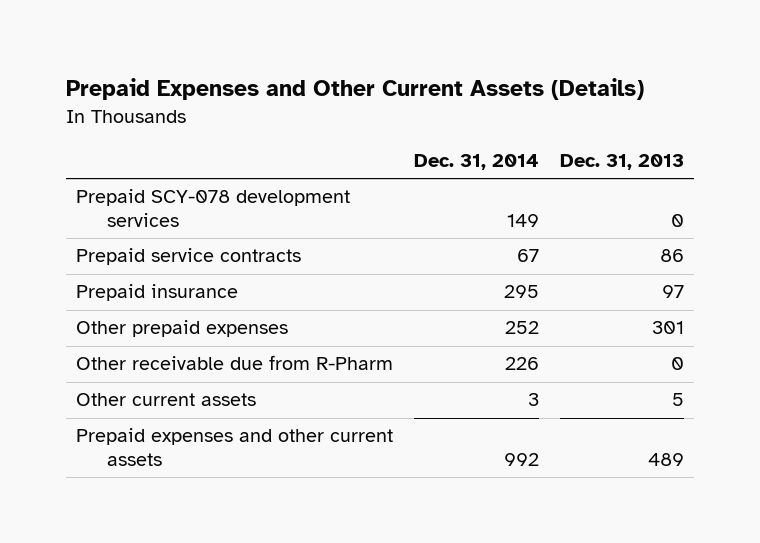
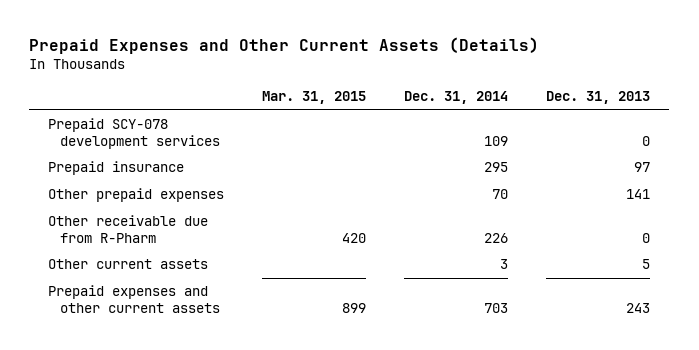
none -> [262,91,367,105] Mar. 31, 2015
[75,248,301,266] Prepaid service contracts -> none
[506,213,539,227] 149 -> [484,136,509,147] 109
[504,321,539,335] 252 -> [492,189,509,200] 70
[651,321,684,335] 301 -> [626,189,651,200] 141
[503,452,539,466] 992 -> [484,303,509,314] 703
[647,452,684,466] 489 -> [626,303,651,314] 243

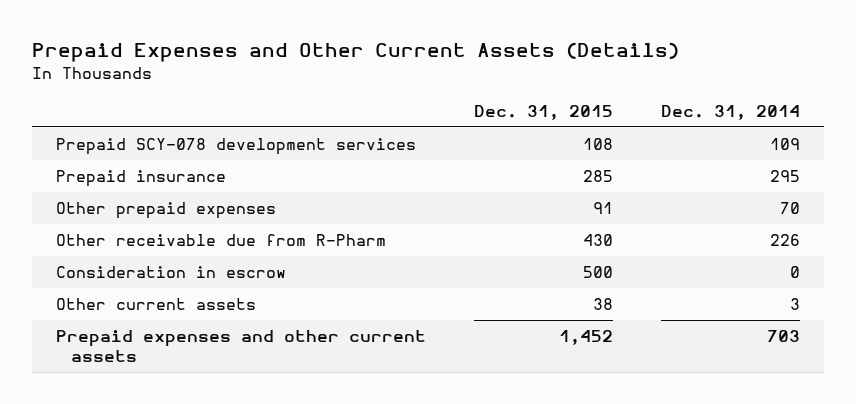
[262,91,367,105] Mar. 31, 2015 -> none
[546,91,651,105] Dec. 31, 2013 -> none
none -> [473,104,613,120] Dec. 31, 2015
none -> [56,265,287,278] Consideration in escrow

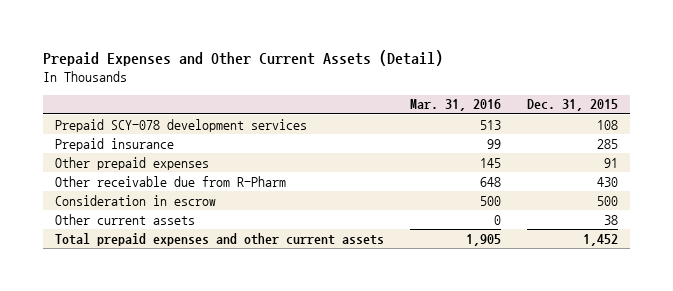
[32,42,680,63] Prepaid Expenses and Other Current Assets (Details) -> [42,50,443,67] Prepaid Expenses and Other Current Assets (Detail)
[660,104,800,120] Dec. 31, 2014 -> none
none -> [409,99,501,112] Mar. 31, 2016
[56,329,427,363] Prepaid expenses and other current assets -> [55,232,385,246] Total prepaid expenses and other current assets

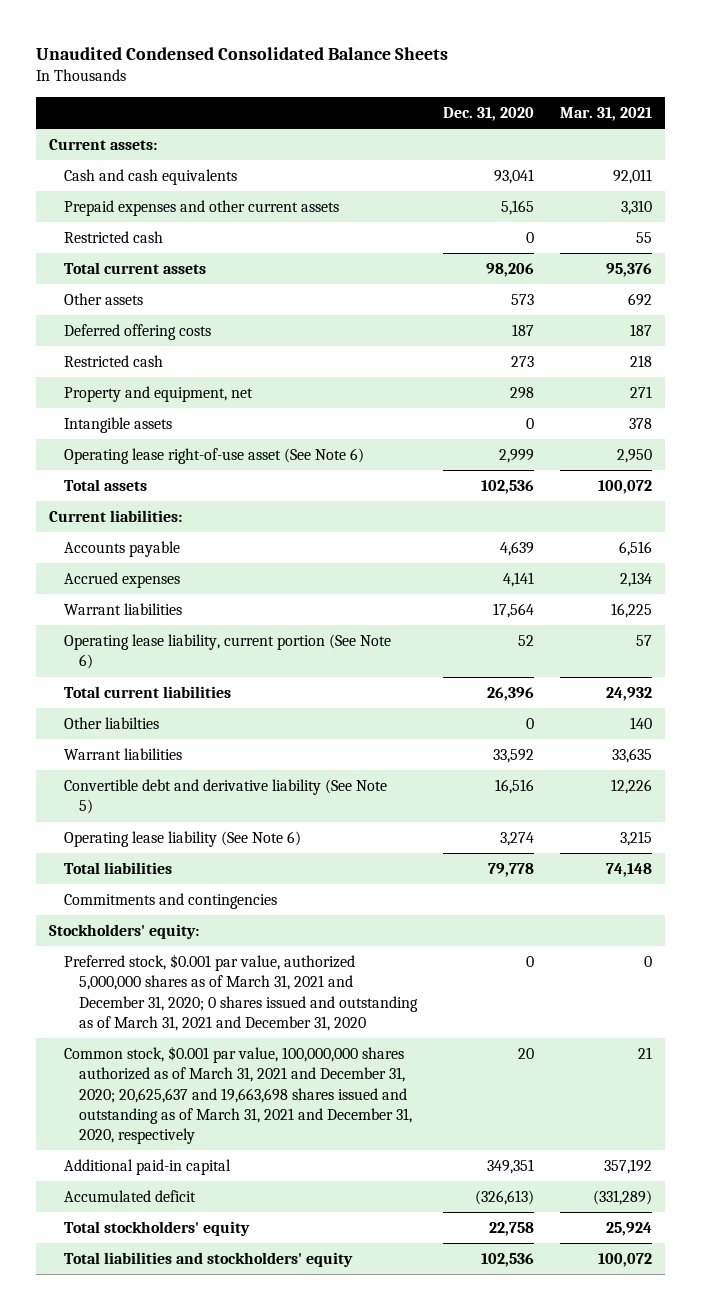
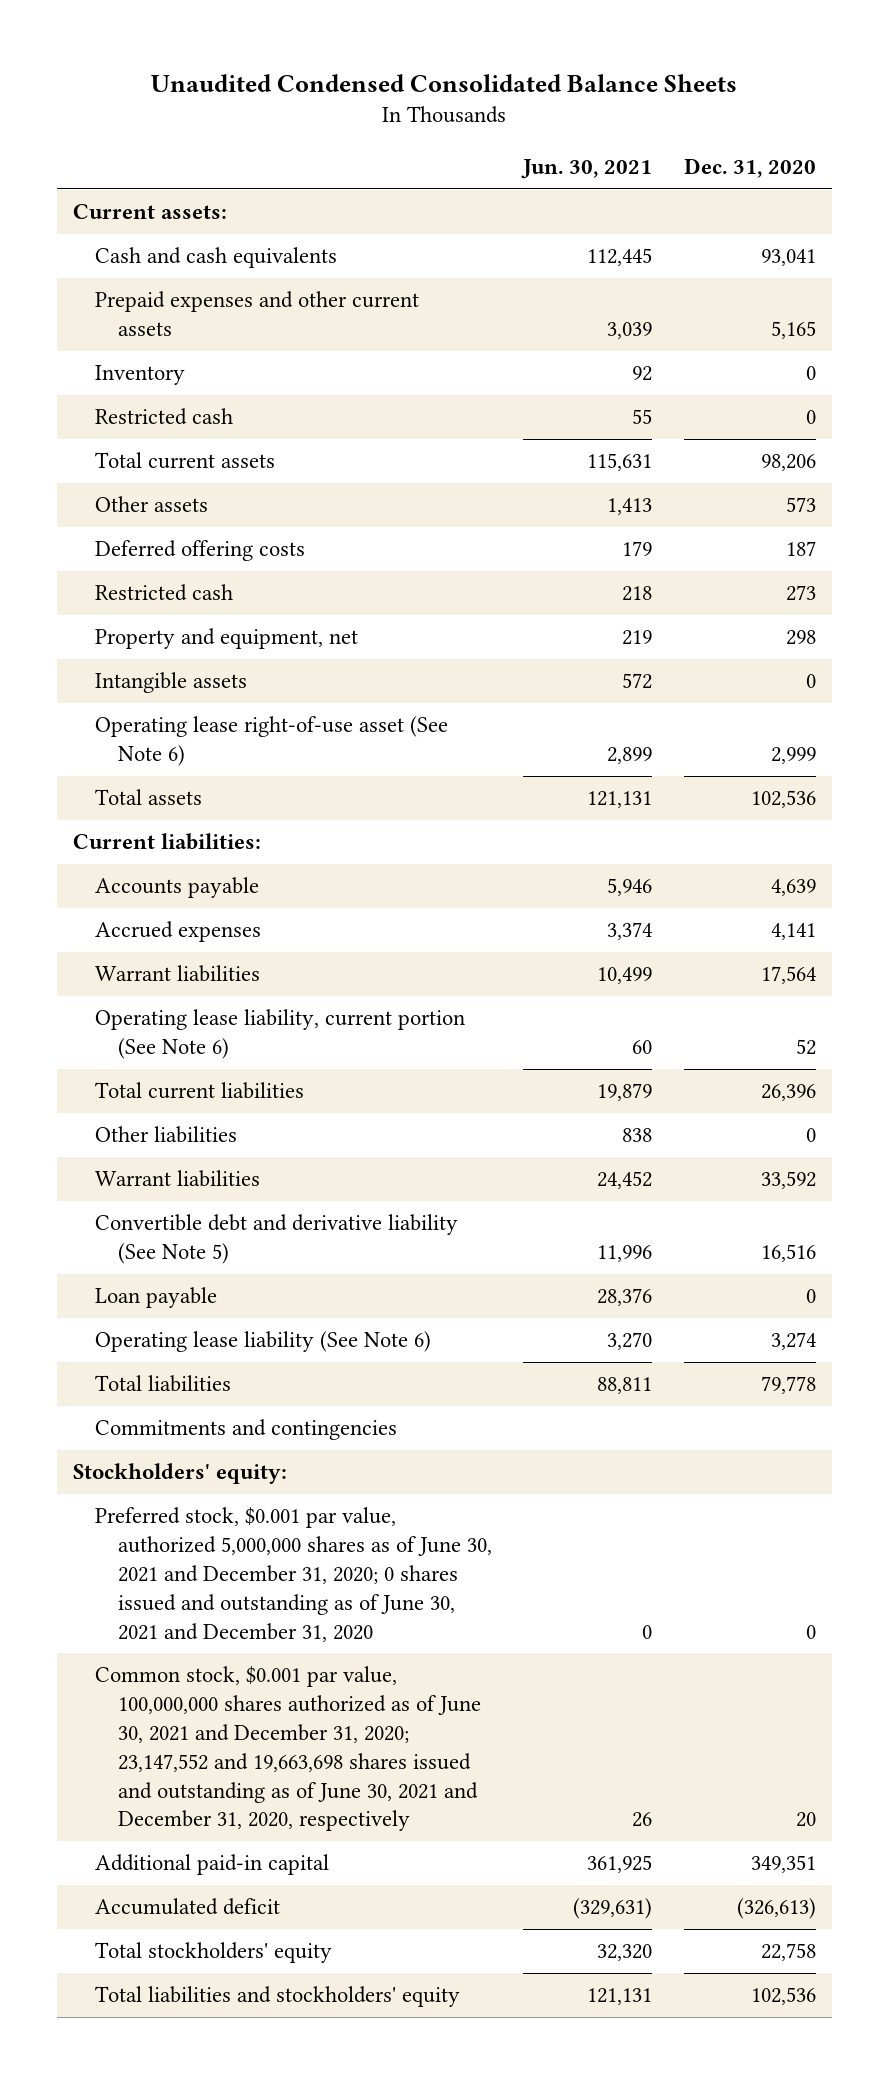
[560,106,653,121] Mar. 31, 2021 -> none
none -> [521,158,653,179] Jun. 30, 2021
none -> [95,365,186,386] Inventory
[63,717,159,730] Other liabilties -> [95,1126,238,1144] Other liabilities
none -> [95,1287,218,1309] Loan payable
[63,954,418,1031] Preferred stock, $0.001 par value, authorized 5,000,000 shares as of March 31, 2021 and December 31, 2020; 0 shares issued and outstanding as of March 31, 2021 and December 31, 2020 -> [95,1507,492,1642] Preferred stock, $0.001 par value, authorized 5,000,000 shares as of June 30, 2021 and December 31, 2020; 0 shares issued and outstanding as of June 30, 2021 and December 31, 2020
[63,1046,412,1145] Common stock, $0.001 par value, 100,000,000 shares authorized as of March 31, 2021 and December 31, 2020; 20,625,637 and 19,663,698 shares issued and outstanding as of March 31, 2021 and December 31, 2020, respectively -> [95,1666,481,1832] Common stock, $0.001 par value, 100,000,000 shares authorized as of June 30, 2021 and December 31, 2020; 23,147,552 and 19,663,698 shares issued and outstanding as of June 30, 2021 and December 31, 2020, respectively

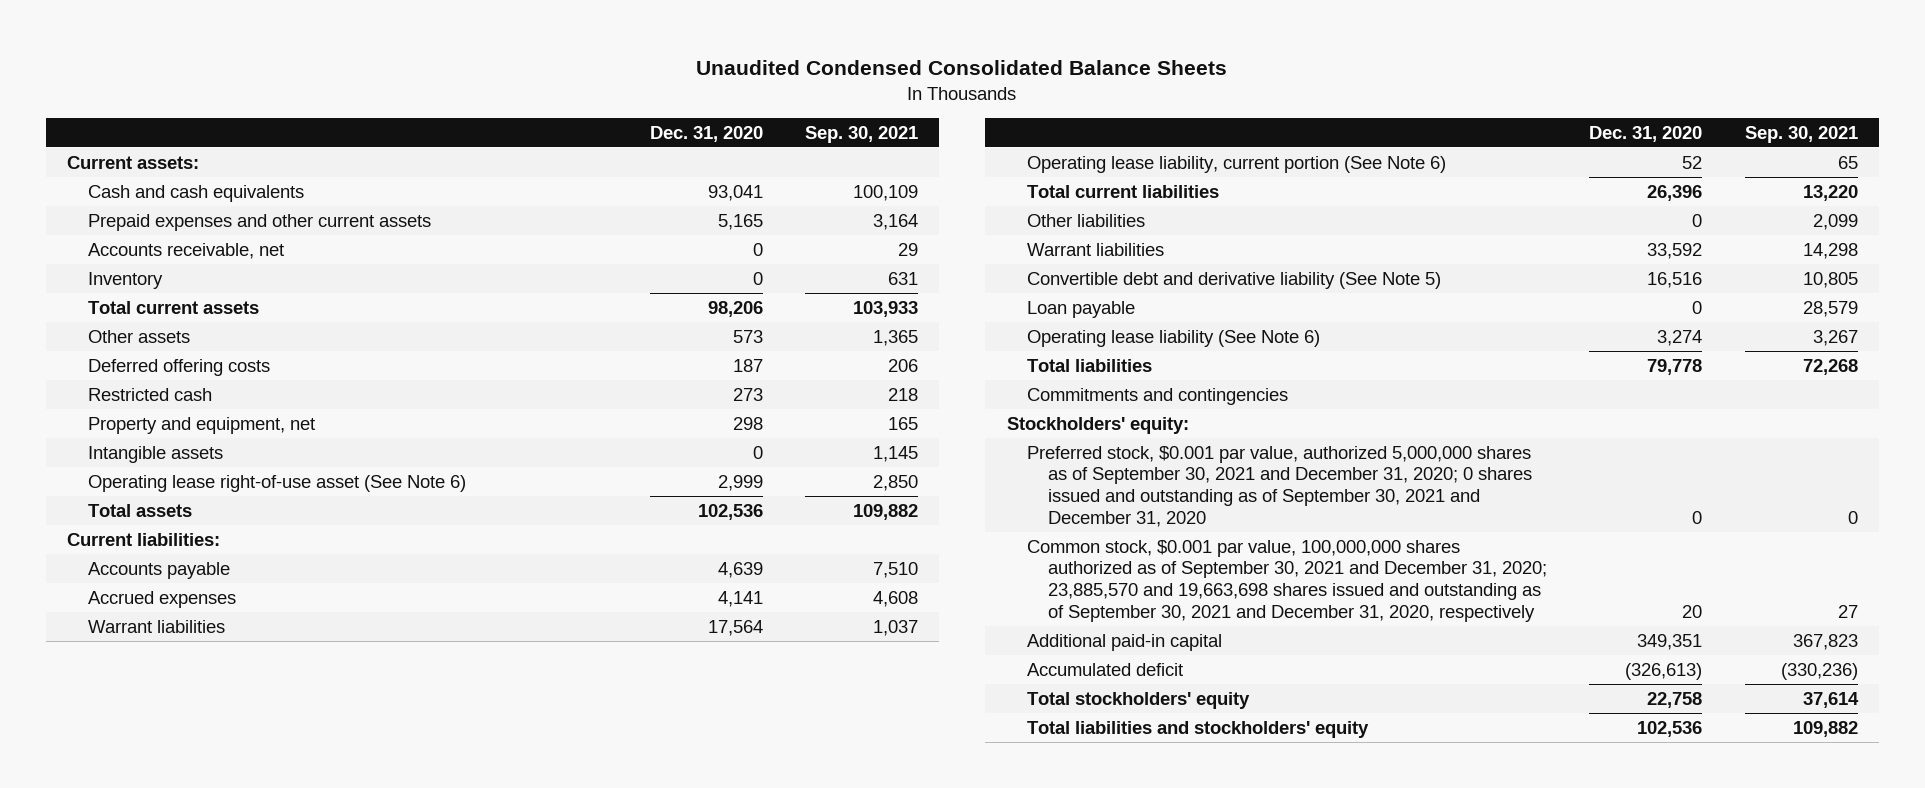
[521,158,653,179] Jun. 30, 2021 -> none
none -> [805,125,919,143] Sep. 30, 2021
none -> [88,242,285,259] Accounts receivable, net
[95,408,234,426] Restricted cash -> none
[95,1507,492,1642] Preferred stock, $0.001 par value, authorized 5,000,000 shares as of June 30, 2021 and December 31, 2020; 0 shares issued and outstanding as of June 30, 2021 and December 31, 2020 -> [1027,445,1533,527] Preferred stock, $0.001 par value, authorized 5,000,000 shares as of September 30, 2021 and December 31, 2020; 0 shares issued and outstanding as of September 30, 2021 and December 31, 2020
[95,1666,481,1832] Common stock, $0.001 par value, 100,000,000 shares authorized as of June 30, 2021 and December 31, 2020; 23,147,552 and 19,663,698 shares issued and outstanding as of June 30, 2021 and December 31, 2020, respectively -> [1027,539,1548,622] Common stock, $0.001 par value, 100,000,000 shares authorized as of September 30, 2021 and December 31, 2020; 23,885,570 and 19,663,698 shares issued and outstanding as of September 30, 2021 and December 31, 2020, respectively

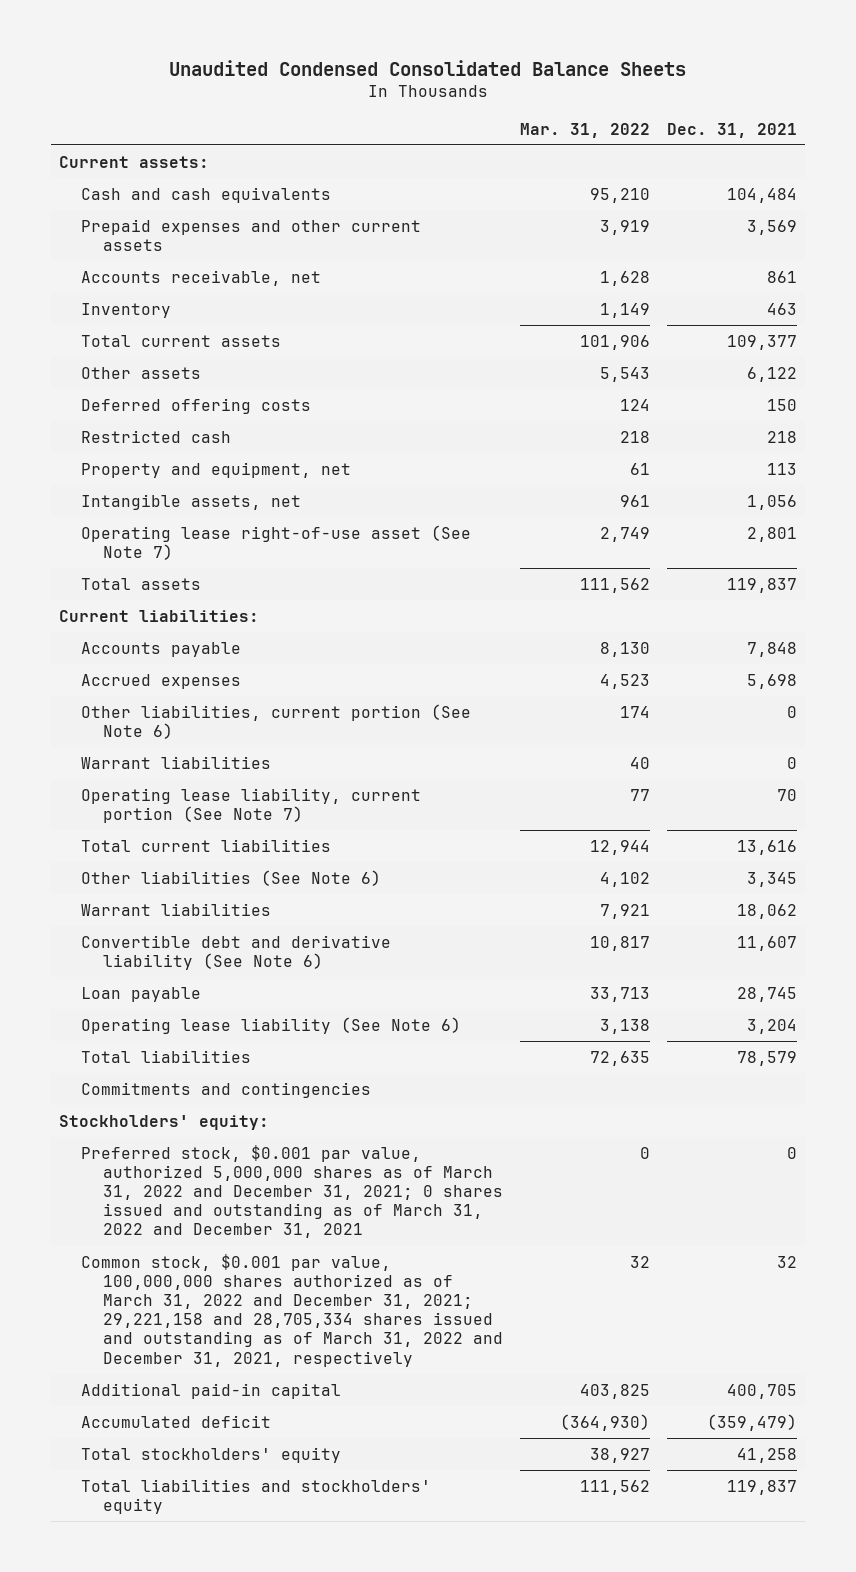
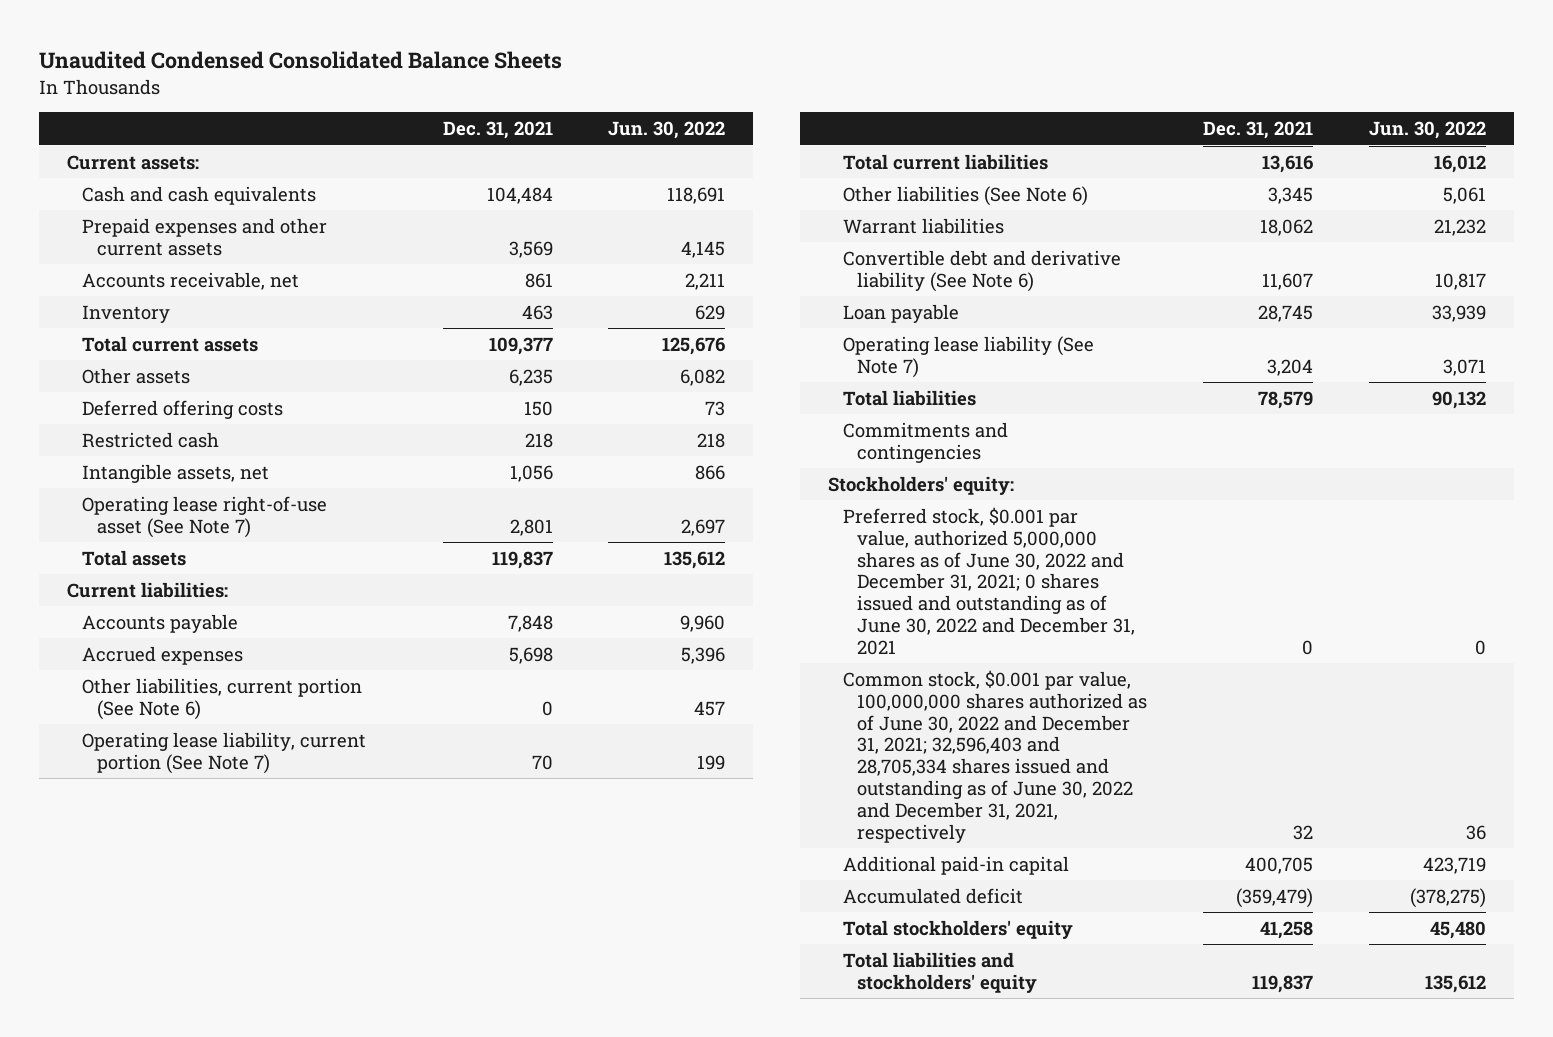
[519,122,650,138] Mar. 31, 2022 -> none
none -> [608,121,726,140] Jun. 30, 2022
[746,366,797,382] 6,122 -> [508,368,553,386] 6,235
[81,461,352,478] Property and equipment, net -> none
[81,755,272,769] Warrant liabilities -> none
[81,1016,462,1034] Operating lease liability (See Note 6) -> [842,335,1094,378] Operating lease liability (See Note 7)
[81,1144,503,1239] Preferred stock, $0.001 par value, authorized 5,000,000 shares as of March 31, 2022 and December 31, 2021; 0 shares issued and outstanding as of March 31, 2022 and December 31, 2021 -> [842,506,1136,655] Preferred stock, $0.001 par value, authorized 5,000,000 shares as of June 30, 2022 and December 31, 2021; 0 shares issued and outstanding as of June 30, 2022 and December 31, 2021
[81,1253,503,1367] Common stock, $0.001 par value, 100,000,000 shares authorized as of March 31, 2022 and December 31, 2021; 29,221,158 and 28,705,334 shares issued and outstanding as of March 31, 2022 and December 31, 2021, respectively -> [842,669,1148,843] Common stock, $0.001 par value, 100,000,000 shares authorized as of June 30, 2022 and December 31, 2021; 32,596,403 and 28,705,334 shares issued and outstanding as of June 30, 2022 and December 31, 2021, respectively

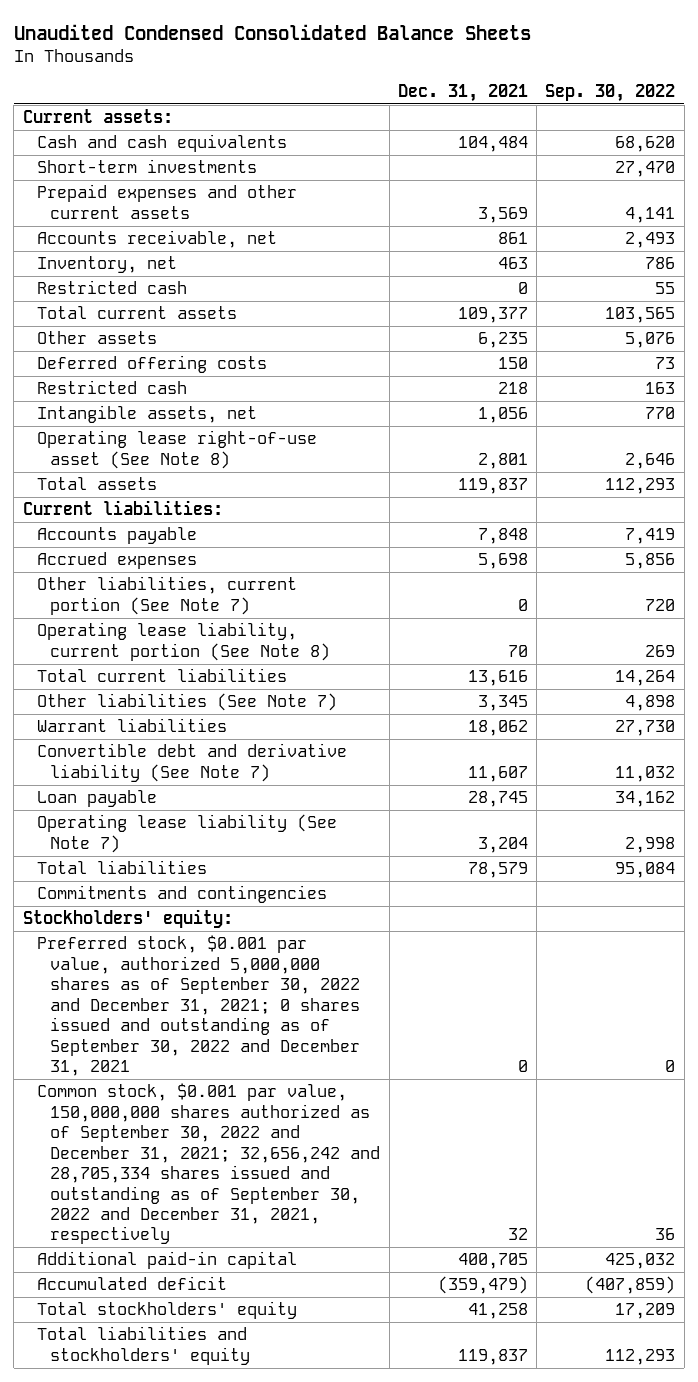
[608,121,726,140] Jun. 30, 2022 -> none
none -> [545,83,676,102] Sep. 30, 2022
none -> [36,159,257,174] Short-term investments
[81,304,170,323] Inventory -> [36,256,177,274] Inventory, net
none -> [36,280,187,295] Restricted cash
[81,495,327,538] Operating lease right-of-use asset (See Note 7) -> [36,430,317,469] Operating lease right-of-use asset (See Note 8)
[81,677,362,720] Other liabilities, current portion (See Note 6) -> [36,576,297,615] Other liabilities, current portion (See Note 7)
[81,731,366,774] Operating lease liability, current portion (See Note 7) -> [36,622,331,661] Operating lease liability, current portion (See Note 8)
[842,185,1088,206] Other liabilities (See Note 6) -> [36,693,337,712] Other liabilities (See Note 7)
[842,249,1121,292] Convertible debt and derivative liability (See Note 6) -> [36,743,347,782] Convertible debt and derivative liability (See Note 7)
[842,506,1136,655] Preferred stock, $0.001 par value, authorized 5,000,000 shares as of June 30, 2022 and December 31, 2021; 0 shares issued and outstanding as of June 30, 2022 and December 31, 2021 -> [36,935,361,1076] Preferred stock, $0.001 par value, authorized 5,000,000 shares as of September 30, 2022 and December 31, 2021; 0 shares issued and outstanding as of September 30, 2022 and December 31, 2021
[842,669,1148,843] Common stock, $0.001 par value, 100,000,000 shares authorized as of June 30, 2022 and December 31, 2021; 32,596,403 and 28,705,334 shares issued and outstanding as of June 30, 2022 and December 31, 2021, respectively -> [36,1083,381,1245] Common stock, $0.001 par value, 150,000,000 shares authorized as of September 30, 2022 and December 31, 2021; 32,656,242 and 28,705,334 shares issued and outstanding as of September 30, 2022 and December 31, 2021, respectively

